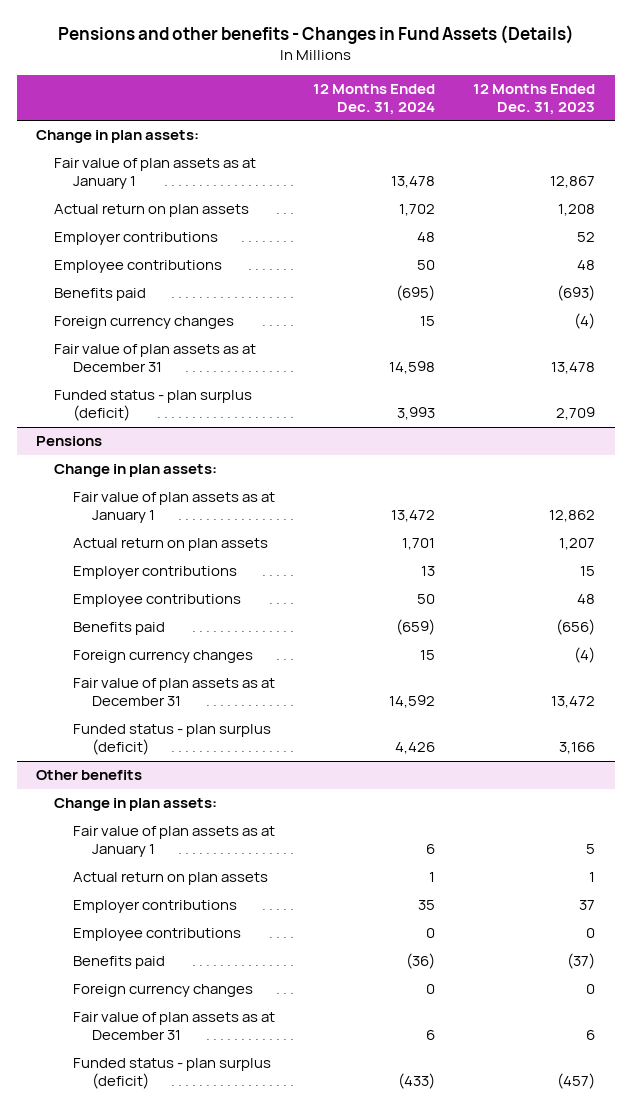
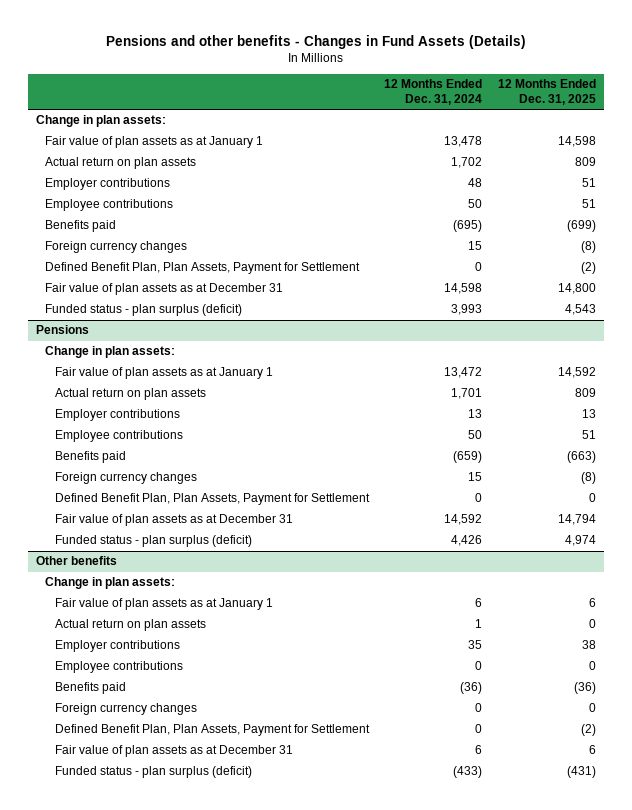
[473,84,596,116] 12 Months Ended Dec. 31, 2023 -> none
none -> [498,79,597,105] 12 Months Ended Dec. 31, 2025
none -> [45,262,361,275] Defined Benefit Plan, Plan Assets, Payment for Settlement
none -> [54,493,370,506] Defined Benefit Plan, Plan Assets, Payment for Settlement
none -> [54,724,370,737] Defined Benefit Plan, Plan Assets, Payment for Settlement

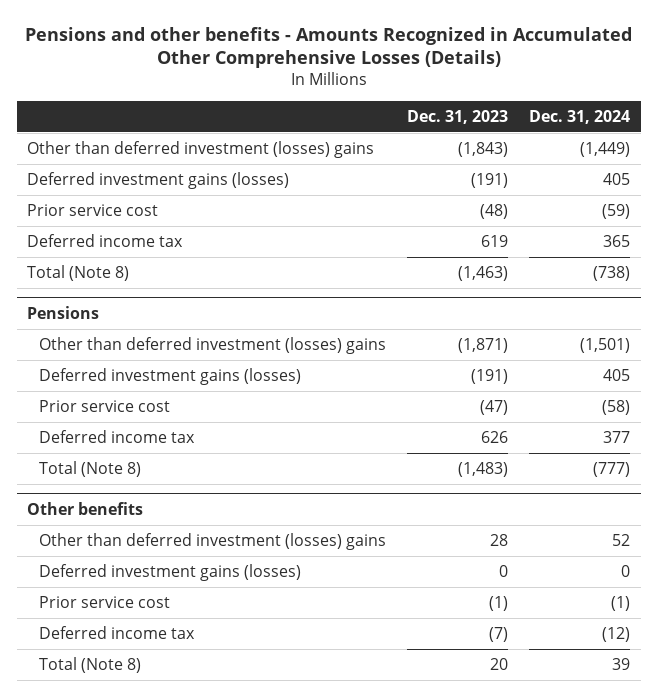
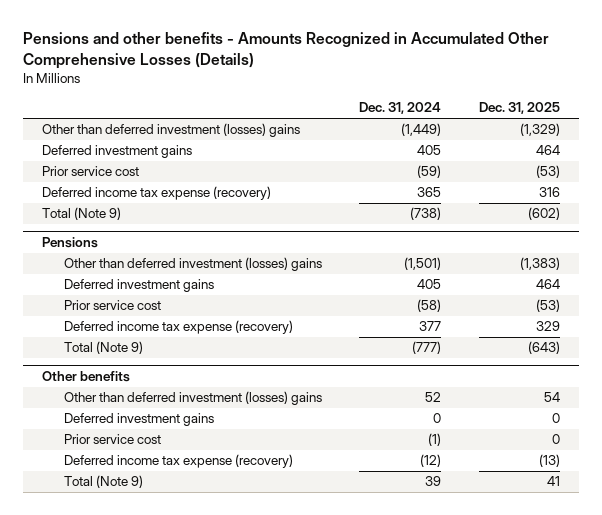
[407,109,509,124] Dec. 31, 2023 -> none
none -> [478,102,560,115] Dec. 31, 2025
[27,172,290,190] Deferred investment gains (losses) -> [42,145,193,159] Deferred investment gains
[27,234,184,248] Deferred income tax -> [42,186,272,201] Deferred income tax expense (recovery)
[27,265,130,282] Total (Note 8) -> [42,207,122,221] Total (Note 9)
[39,368,302,386] Deferred investment gains (losses) -> [63,279,214,293] Deferred investment gains
[39,430,196,444] Deferred income tax -> [63,320,293,335] Deferred income tax expense (recovery)
[39,461,142,478] Total (Note 8) -> [63,341,143,355] Total (Note 9)
[39,564,302,582] Deferred investment gains (losses) -> [63,413,214,427] Deferred investment gains
[39,626,196,640] Deferred income tax -> [63,454,293,469] Deferred income tax expense (recovery)
[39,657,142,674] Total (Note 8) -> [63,475,143,489] Total (Note 9)

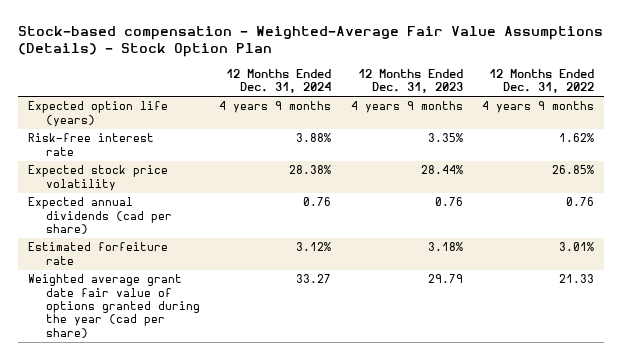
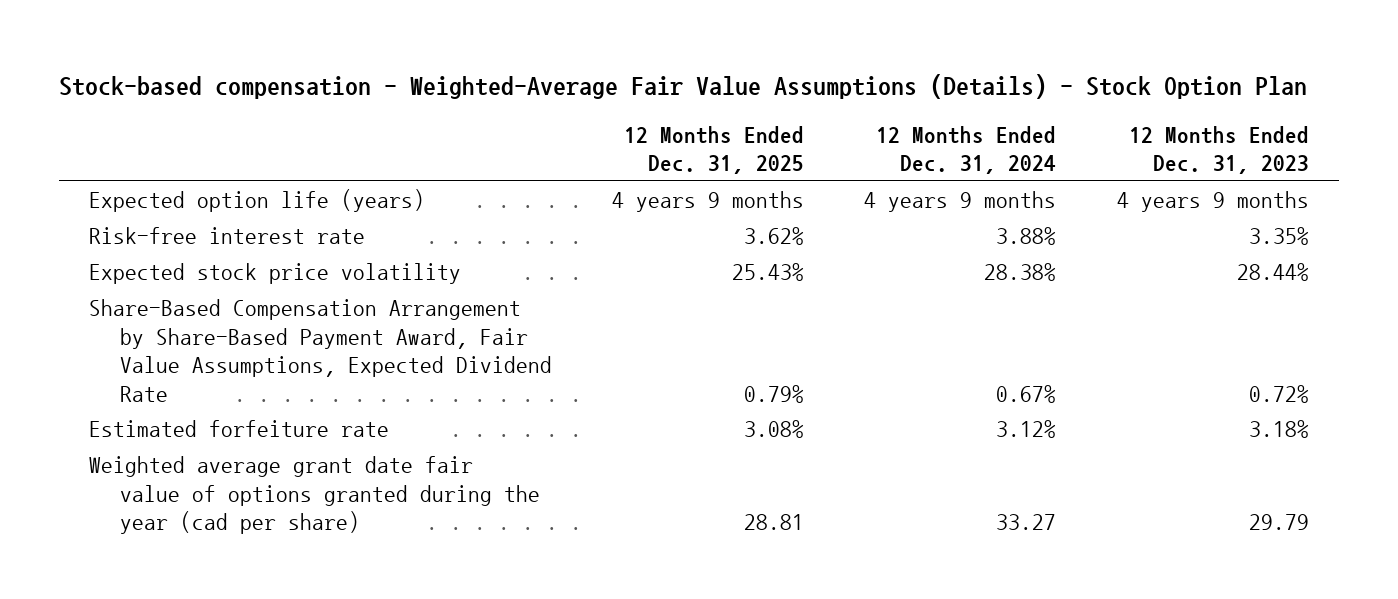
[489,68,595,94] 12 Months Ended Dec. 31, 2022 -> none
none -> [623,125,804,175] 12 Months Ended Dec. 31, 2025
[28,197,172,235] Expected annual dividends (cad per share) -> none
none -> [89,299,552,402] Share-Based Compensation Arrangement by Share-Based Payment Award, Fair Value Assumptions, Expected Dividend Rate

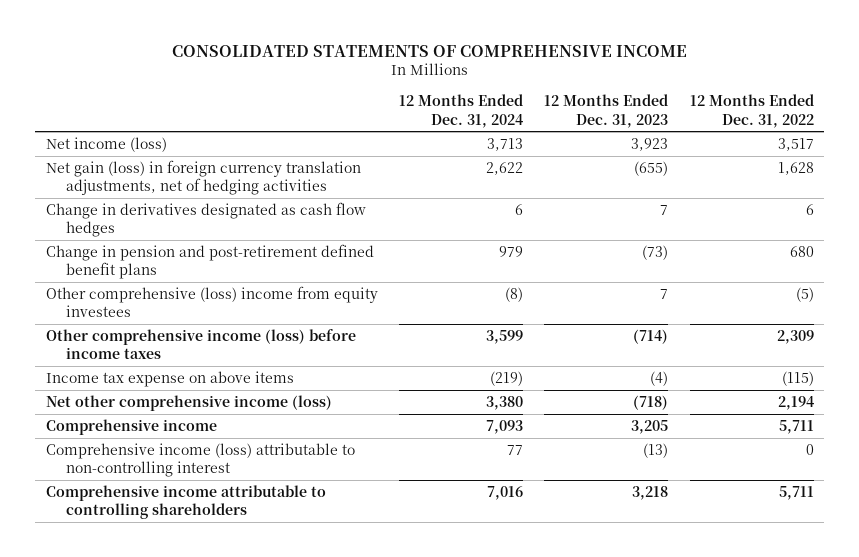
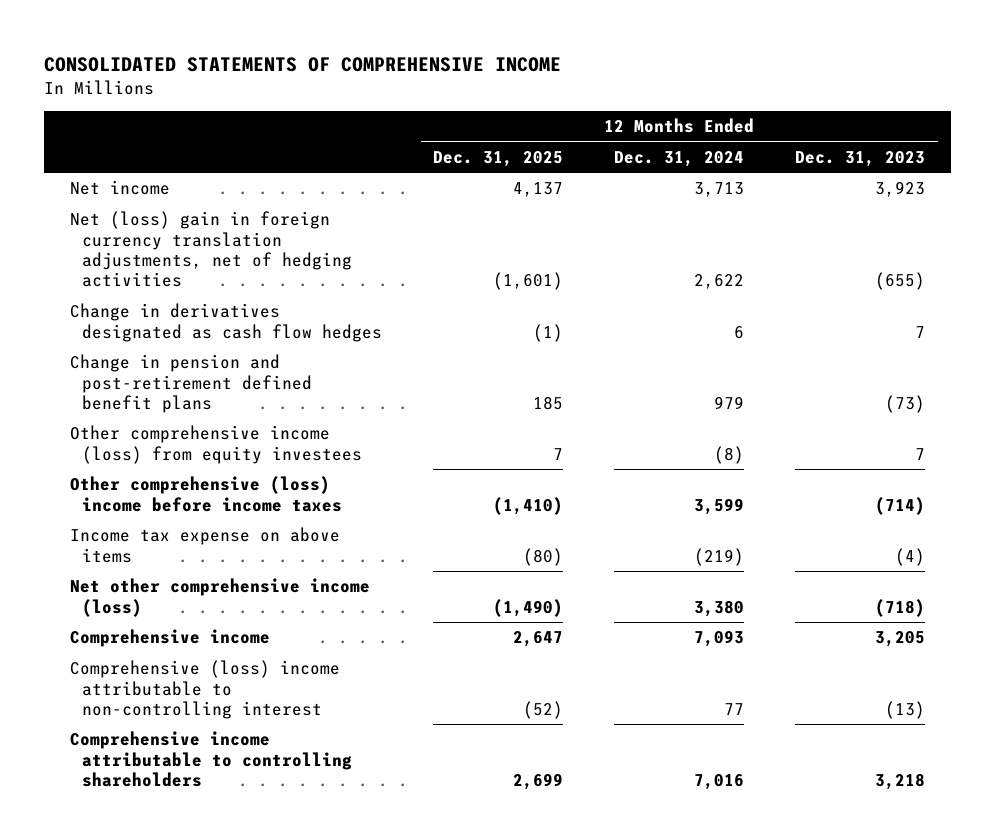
[689,94,814,128] 12 Months Ended Dec. 31, 2022 -> none
none -> [433,151,564,168] Dec. 31, 2025
[45,137,167,153] Net income (loss) -> [69,180,170,196] Net income
[45,160,361,196] Net gain (loss) in foreign currency translation adjustments, net of hedging activities -> [69,211,353,288] Net (loss) gain in foreign currency translation adjustments, net of hedging activities
[45,286,378,318] Other comprehensive (loss) income from equity investees -> [69,425,363,464] Other comprehensive income (loss) from equity investees
[45,329,356,360] Other comprehensive income (loss) before income taxes -> [69,476,343,512] Other comprehensive (loss) income before income taxes
[45,443,355,478] Comprehensive income (loss) attributable to non-controlling interest -> [69,660,340,719] Comprehensive (loss) income attributable to non-controlling interest

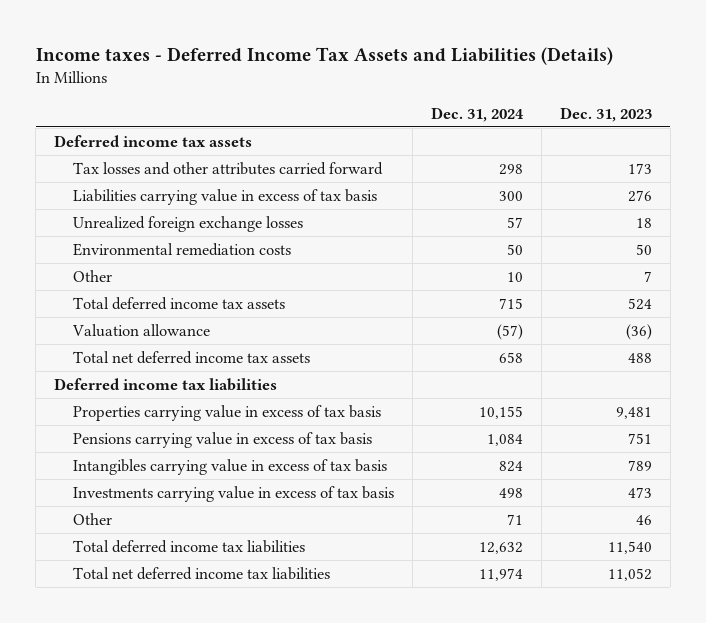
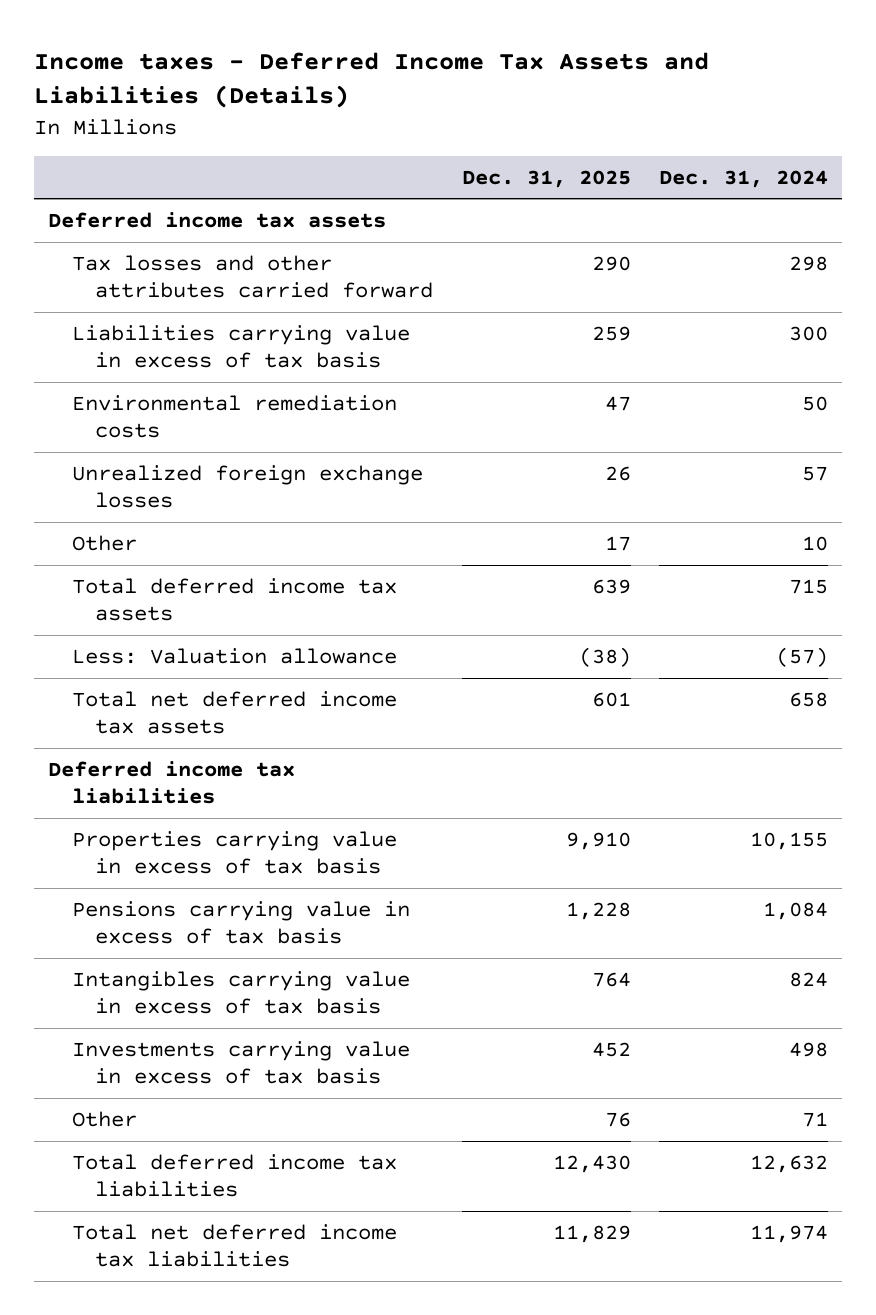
[559,106,652,122] Dec. 31, 2023 -> none
none -> [461,169,631,188] Dec. 31, 2025
[72,215,303,232] Unrealized foreign exchange losses -> [71,464,423,509] Unrealized foreign exchange losses
[71,323,210,337] Valuation allowance -> [71,647,397,664] Less: Valuation allowance

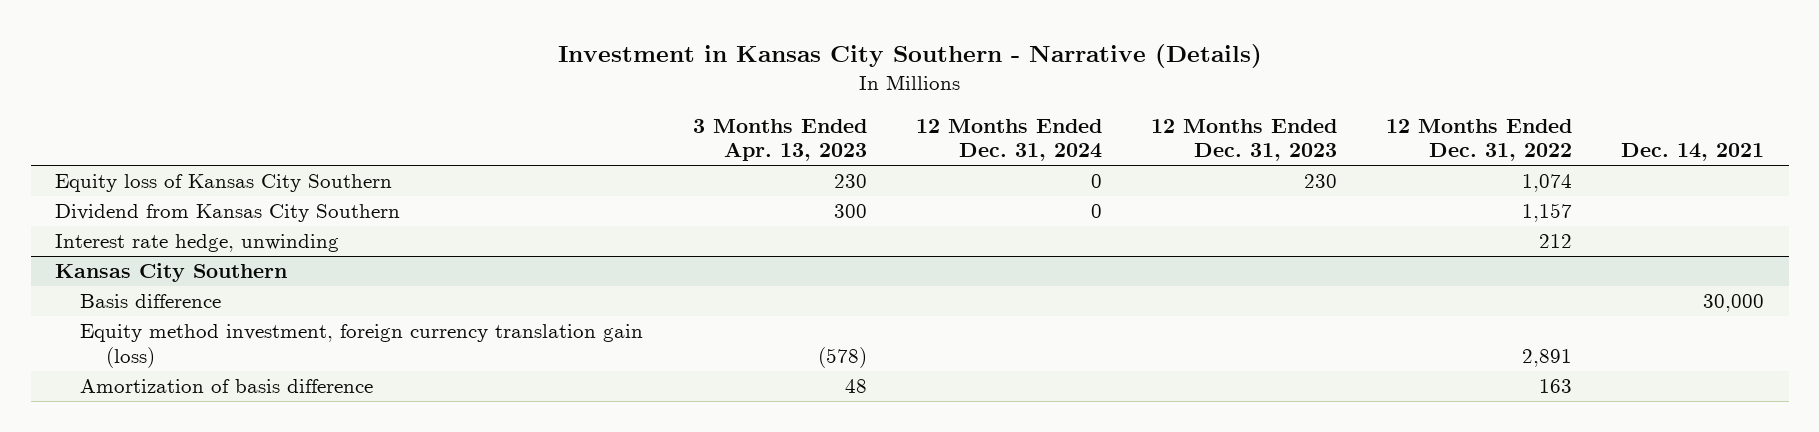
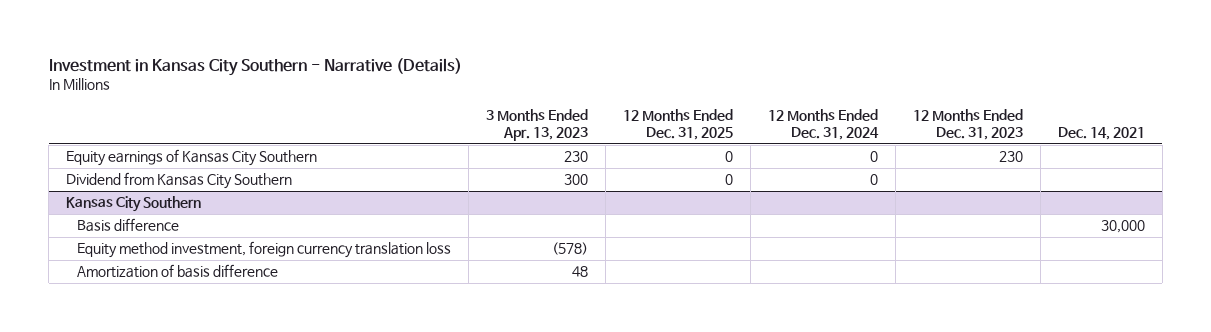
[1385,118,1572,162] 12 Months Ended Dec. 31, 2022 -> none
none -> [622,108,733,141] 12 Months Ended Dec. 31, 2025
[55,174,393,193] Equity loss of Kansas City Southern -> [66,149,318,167] Equity earnings of Kansas City Southern
[55,234,340,253] Interest rate hedge, unwinding -> none
[80,324,644,368] Equity method investment, foreign currency translation gain (loss) -> [76,241,451,259] Equity method investment, foreign currency translation loss

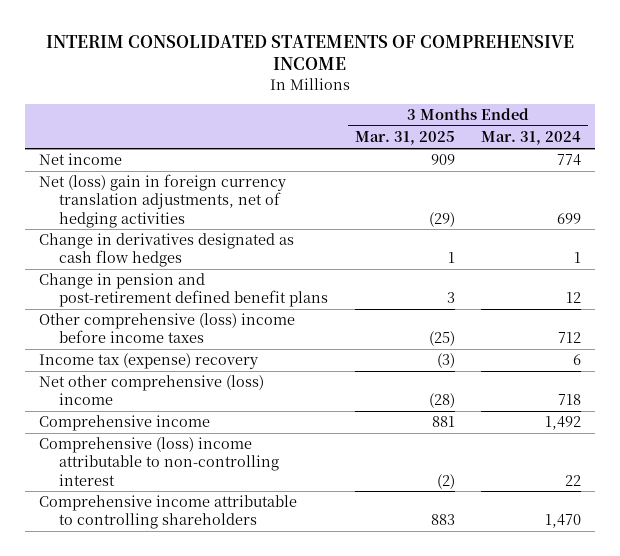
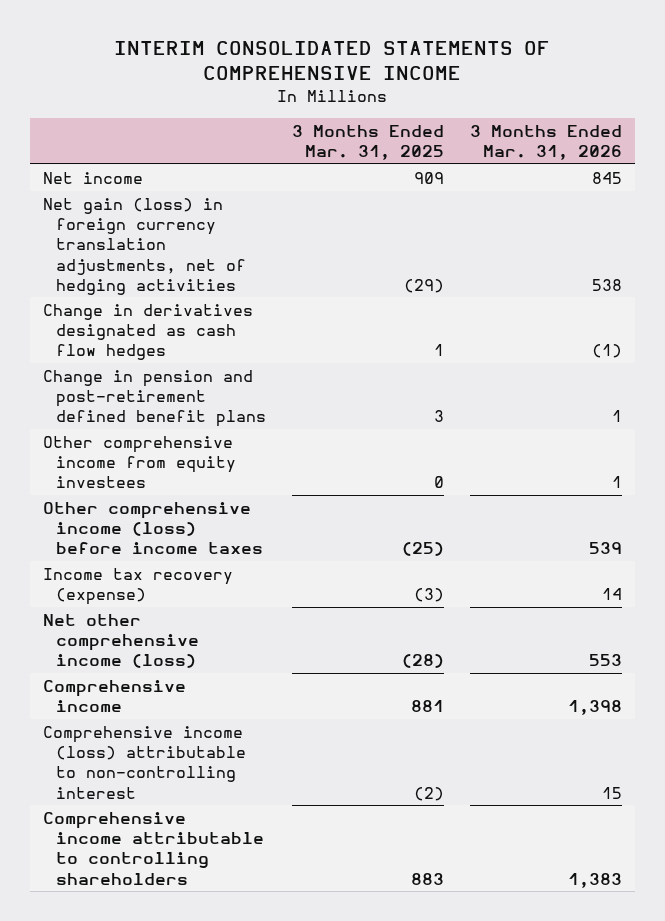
[481,131,582,146] Mar. 31, 2024 -> none
none -> [469,125,622,161] 3 Months Ended Mar. 31, 2026
[38,174,286,228] Net (loss) gain in foreign currency translation adjustments, net of hedging activities -> [42,197,247,295] Net gain (loss) in foreign currency translation adjustments, net of hedging activities
none -> [42,435,237,489] Other comprehensive income from equity investees
[38,313,295,344] Other comprehensive (loss) income before income taxes -> [42,501,264,555] Other comprehensive income (loss) before income taxes
[38,353,258,370] Income tax (expense) recovery -> [42,567,233,606] Income tax recovery (expense)
[38,375,264,406] Net other comprehensive (loss) income -> [42,613,200,669] Net other comprehensive income (loss)
[38,437,280,486] Comprehensive (loss) income attributable to non-controlling interest -> [42,725,247,799] Comprehensive income (loss) attributable to non-controlling interest

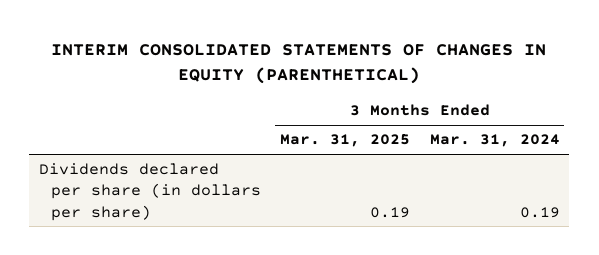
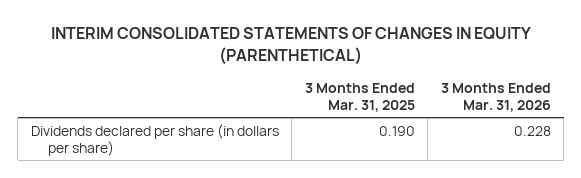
[429,134,560,148] Mar. 31, 2024 -> none
none -> [440,82,551,112] 3 Months Ended Mar. 31, 2026
[370,206,411,218] 0.19 -> [378,125,415,136] 0.190

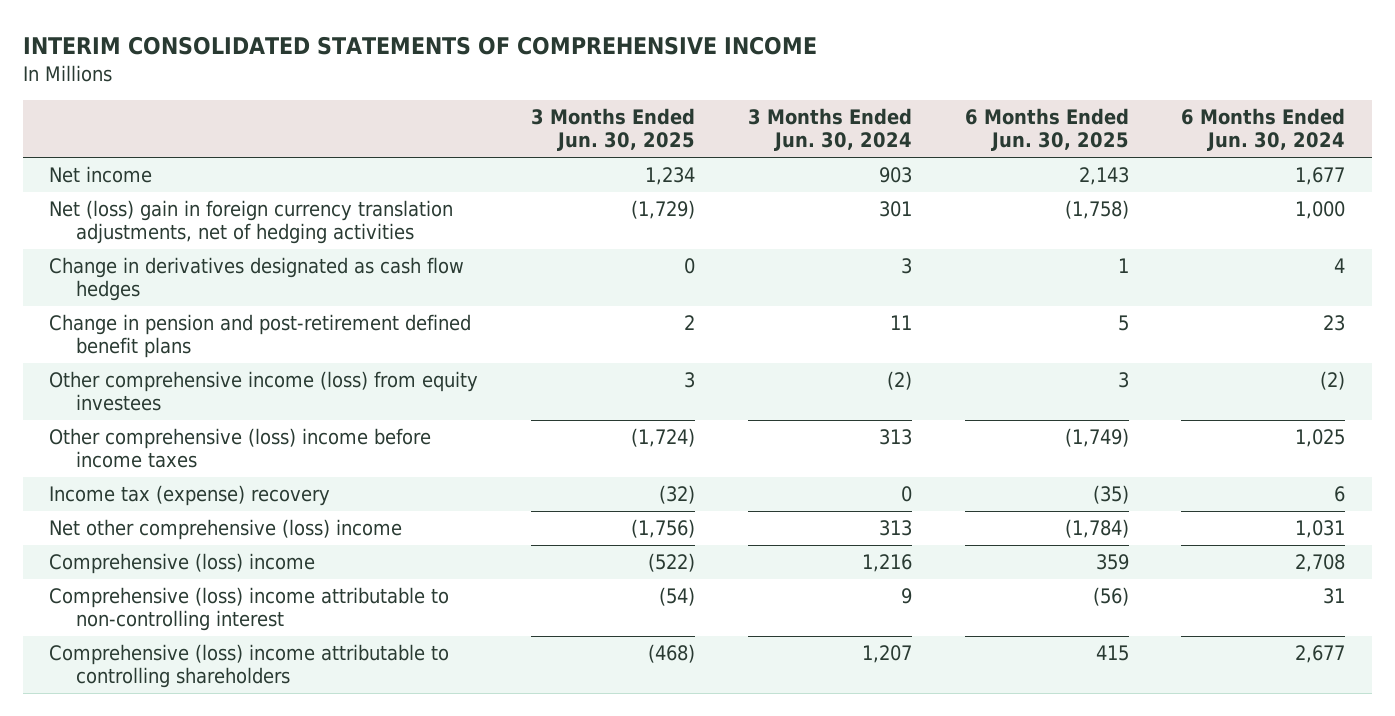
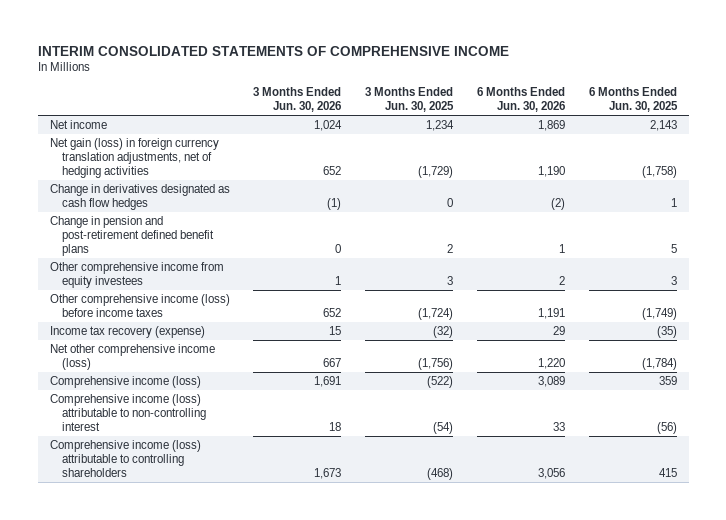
[747,108,912,152] 3 Months Ended Jun. 30, 2024 -> none
[1181,108,1346,152] 6 Months Ended Jun. 30, 2024 -> none
none -> [253,87,342,112] 3 Months Ended Jun. 30, 2026
none -> [476,87,565,112] 6 Months Ended Jun. 30, 2026
[49,200,454,245] Net (loss) gain in foreign currency translation adjustments, net of hedging activities -> [49,138,219,178] Net gain (loss) in foreign currency translation adjustments, net of hedging activities
[49,371,479,412] Other comprehensive income (loss) from equity investees -> [49,262,224,289] Other comprehensive income from equity investees
[49,428,432,469] Other comprehensive (loss) income before income taxes -> [49,294,230,318] Other comprehensive income (loss) before income taxes
[49,485,331,507] Income tax (expense) recovery -> [49,326,205,339] Income tax recovery (expense)
[49,519,403,541] Net other comprehensive (loss) income -> [49,344,215,371] Net other comprehensive income (loss)
[49,553,316,575] Comprehensive (loss) income -> [49,376,201,389] Comprehensive income (loss)
[49,587,450,632] Comprehensive (loss) income attributable to non-controlling interest -> [49,394,207,431] Comprehensive income (loss) attributable to non-controlling interest
[49,644,450,689] Comprehensive (loss) income attributable to controlling shareholders -> [49,440,201,477] Comprehensive income (loss) attributable to controlling shareholders

